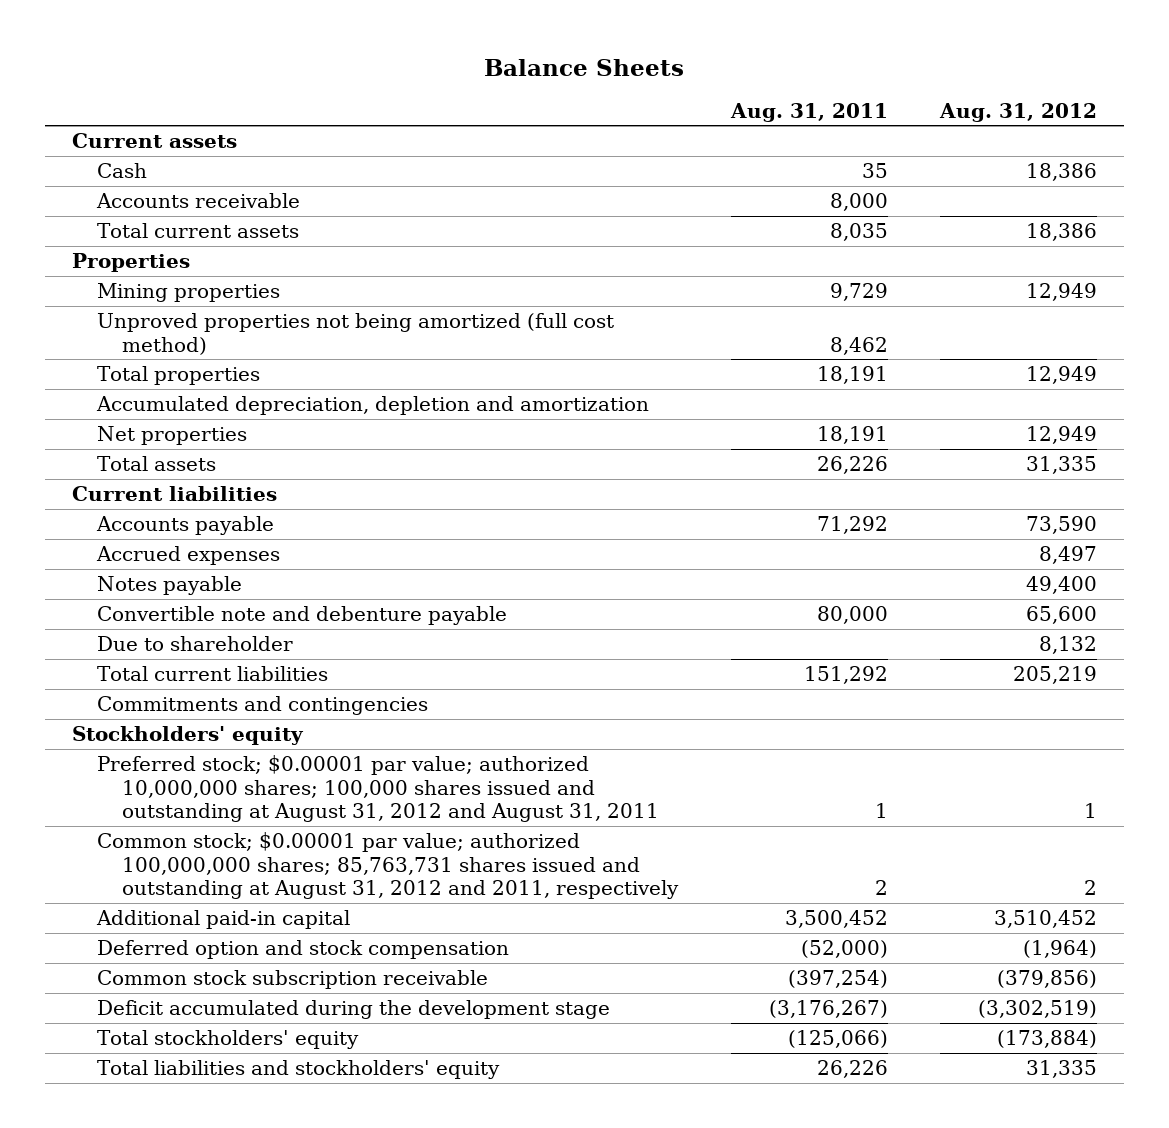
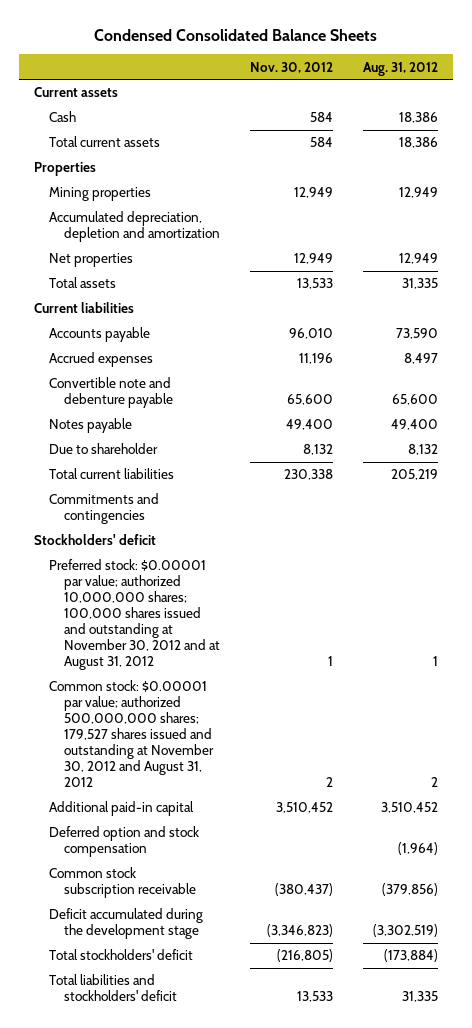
[484,58,685,76] Balance Sheets -> [94,28,378,41] Condensed Consolidated Balance Sheets
[729,102,888,122] Aug. 31, 2011 -> none
none -> [249,61,333,73] Nov. 30, 2012
[95,193,300,209] Accounts receivable -> none
[96,313,614,355] Unproved properties not being amortized (full cost method) -> none
[96,366,260,386] Total properties -> none
[96,576,242,596] Notes payable -> [49,418,133,434] Notes payable
[71,726,304,746] Stockholders' equity -> [34,534,157,546] Stockholders' deficit
[96,755,659,822] Preferred stock; $0.00001 par value; authorized 10,000,000 shares; 100,000 shares issued and outstanding at August 31, 2012 and August 31, 2011 -> [49,559,221,671] Preferred stock: $0.00001 par value; authorized 10,000,000 shares; 100,000 shares issued and outstanding at November 30, 2012 and at August 31, 2012
[96,832,679,899] Common stock; $0.00001 par value; authorized 100,000,000 shares; 85,763,731 shares issued and outstanding at August 31, 2012 and 2011, respectively -> [49,680,215,788] Common stock: $0.00001 par value; authorized 500,000,000 shares; 179,527 shares issued and outstanding at November 30, 2012 and August 31, 2012
[96,1030,359,1050] Total stockholders' equity -> [49,949,194,961] Total stockholders' deficit
[96,1060,500,1080] Total liabilities and stockholders' equity -> [49,974,178,1002] Total liabilities and stockholders' deficit

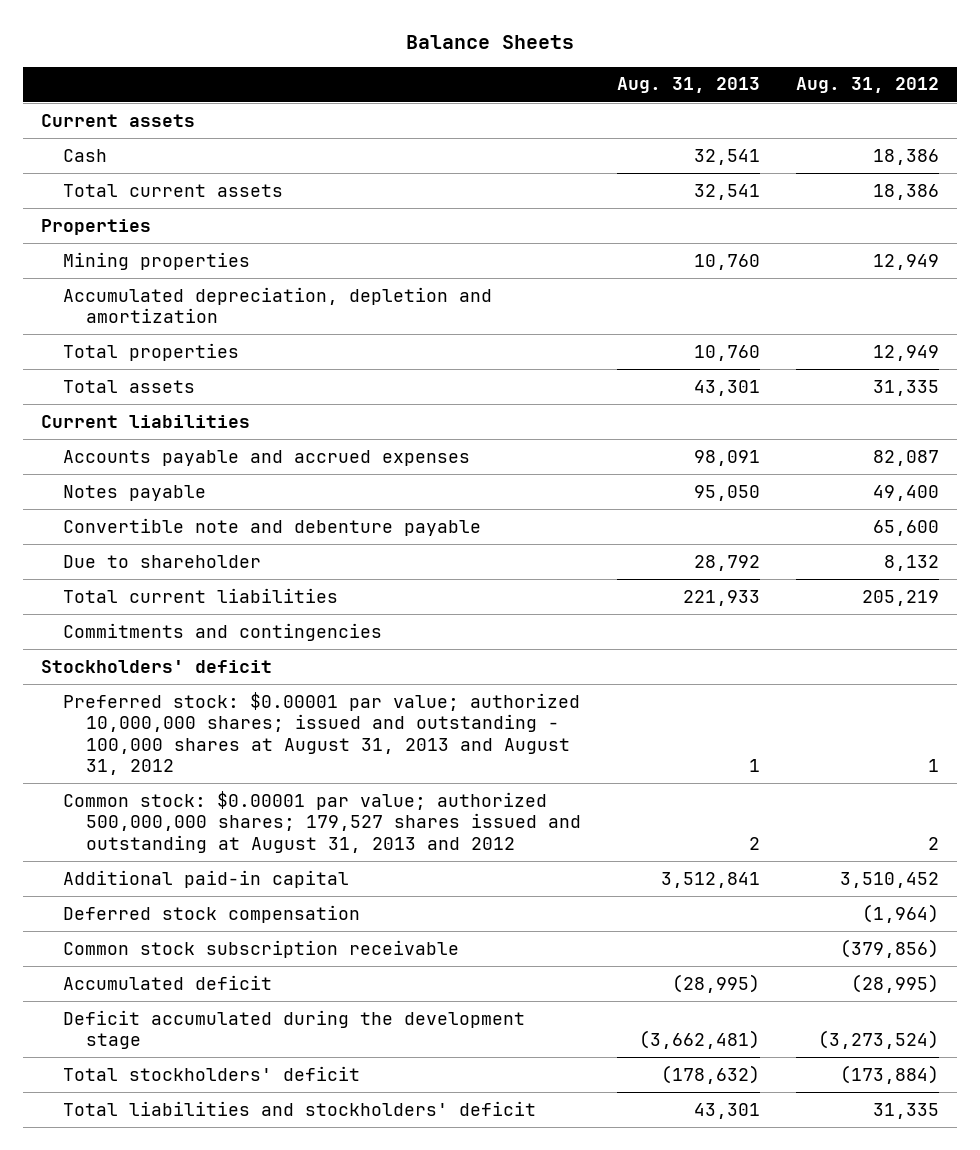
[94,28,378,41] Condensed Consolidated Balance Sheets -> [405,35,574,50] Balance Sheets
[249,61,333,73] Nov. 30, 2012 -> none
none -> [616,77,760,94] Aug. 31, 2013
[49,253,134,268] Net properties -> [63,342,240,361] Total properties
[49,327,151,343] Accounts payable -> none
[49,352,154,368] Accrued expenses -> none
none -> [63,449,471,466] Accounts payable and accrued expenses
[49,377,174,409] Convertible note and debenture payable -> [63,517,482,536] Convertible note and debenture payable
[49,559,221,671] Preferred stock: $0.00001 par value; authorized 10,000,000 shares; 100,000 shares issued and outstanding at November 30, 2012 and at August 31, 2012 -> [63,691,581,776] Preferred stock: $0.00001 par value; authorized 10,000,000 shares; issued and outstanding - 100,000 shares at August 31, 2013 and August 31, 2012
[49,680,215,788] Common stock: $0.00001 par value; authorized 500,000,000 shares; 179,527 shares issued and outstanding at November 30, 2012 and August 31, 2012 -> [63,790,581,853] Common stock: $0.00001 par value; authorized 500,000,000 shares; 179,527 shares issued and outstanding at August 31, 2013 and 2012
[49,826,200,858] Deferred option and stock compensation -> [63,904,361,923] Deferred stock compensation
none -> [63,974,273,990] Accumulated deficit
[372,924,438,938] (3,302,519) -> [818,1030,940,1050] (3,273,524)

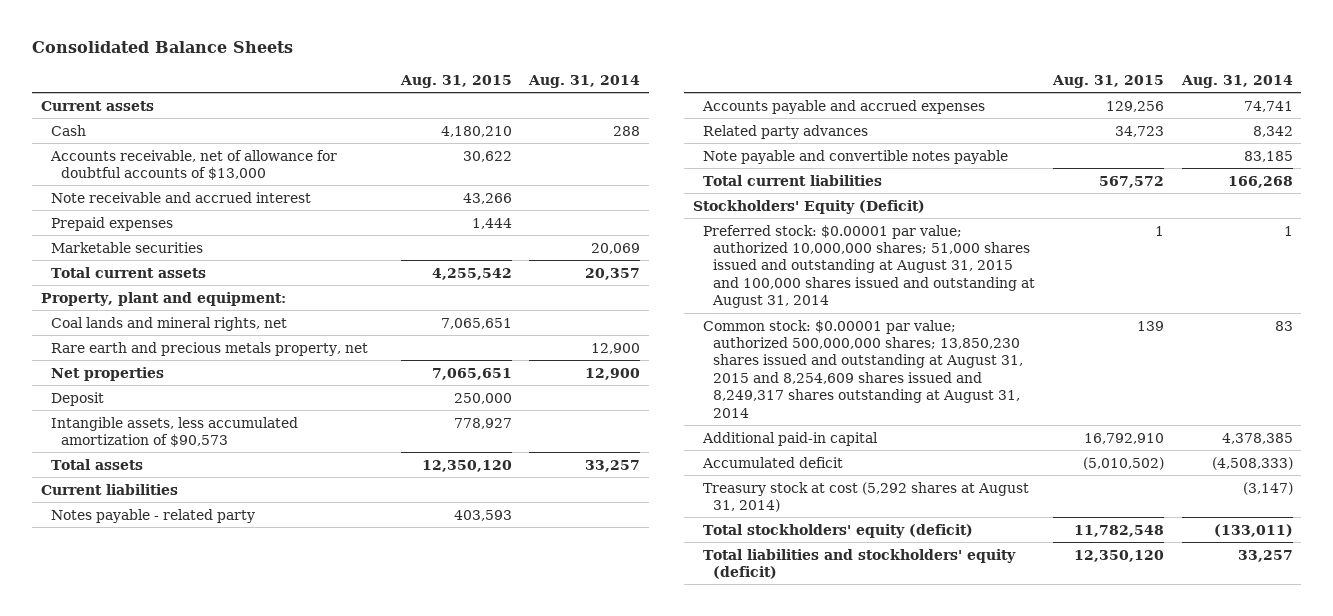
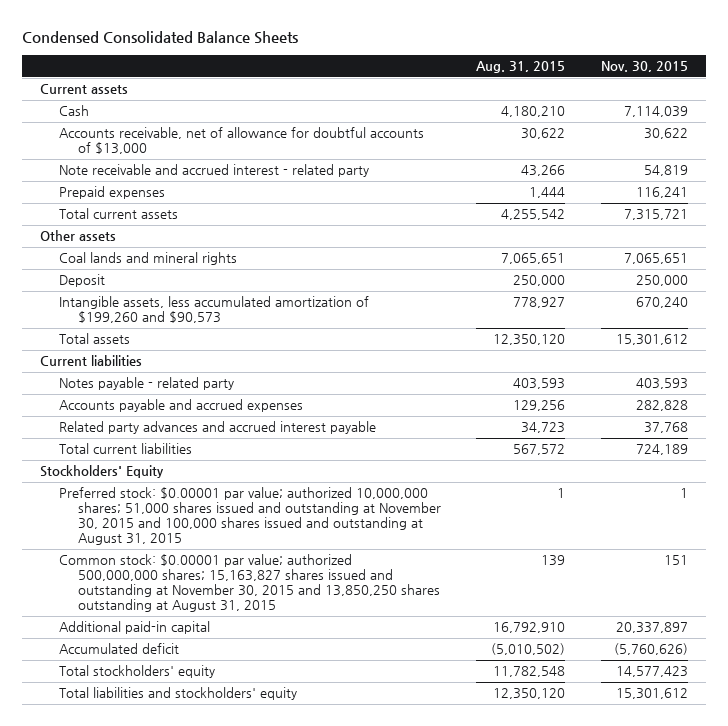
[31,41,293,54] Consolidated Balance Sheets -> [22,31,299,45] Condensed Consolidated Balance Sheets
[528,74,641,88] Aug. 31, 2014 -> none
none -> [601,61,689,73] Nov. 30, 2015
[50,191,311,203] Note receivable and accrued interest -> [58,164,369,178] Note receivable and accrued interest - related party
[50,241,203,253] Marketable securities -> none
[40,291,286,306] Property, plant and equipment: -> none
[50,341,368,356] Rare earth and precious metals property, net -> none
[50,366,164,381] Net properties -> none
none -> [39,230,116,242] Other assets
[50,316,287,331] Coal lands and mineral rights, net -> [58,252,237,266] Coal lands and mineral rights
[50,416,298,447] Intangible assets, less accumulated amortization of $90,573 -> [58,296,369,324] Intangible assets, less accumulated amortization of $199,260 and $90,573
[702,149,1008,164] Note payable and convertible notes payable -> none
[702,124,868,139] Related party advances -> [58,421,376,435] Related party advances and accrued interest payable
[692,199,925,214] Stockholders' Equity (Deficit) -> [39,465,164,479] Stockholders' Equity
[702,224,1036,309] Preferred stock: $0.00001 par value; authorized 10,000,000 shares; 51,000 shares issued and outstanding at August 31, 2015 and 100,000 shares issued and outstanding at August 31, 2014 -> [58,487,441,546] Preferred stock: $0.00001 par value; authorized 10,000,000 shares; 51,000 shares issued and outstanding at November 30, 2015 and 100,000 shares issued and outstanding at August 31, 2015
[702,319,1024,418] Common stock: $0.00001 par value; authorized 500,000,000 shares; 13,850,230 shares issued and outstanding at August 31, 2015 and 8,254,609 shares issued and 8,249,317 shares outstanding at August 31, 2014 -> [58,554,440,613] Common stock: $0.00001 par value; authorized 500,000,000 shares; 15,163,827 shares issued and outstanding at November 30, 2015 and 13,850,250 shares outstanding at August 31, 2015
[702,481,1029,512] Treasury stock at cost (5,292 shares at August 31, 2014) -> none
[702,523,973,538] Total stockholders' equity (deficit) -> [58,665,215,679] Total stockholders' equity
[702,548,1016,579] Total liabilities and stockholders' equity (deficit) -> [58,687,297,701] Total liabilities and stockholders' equity

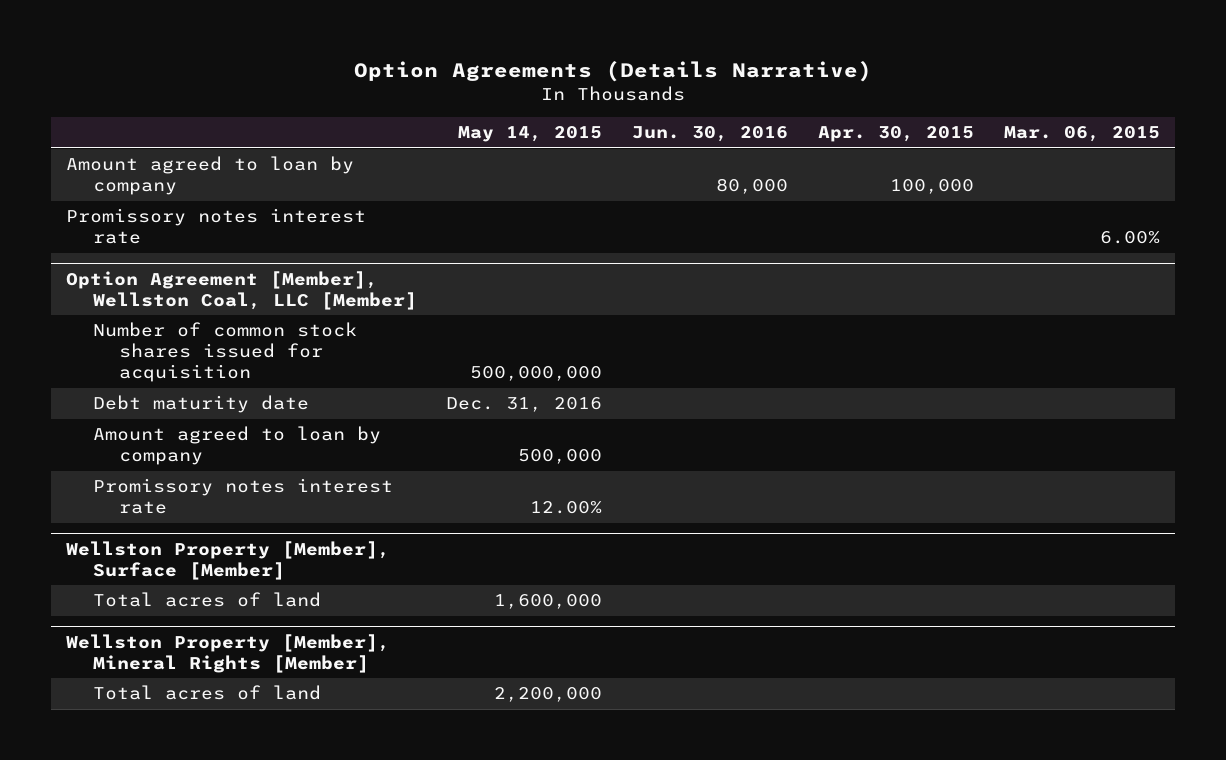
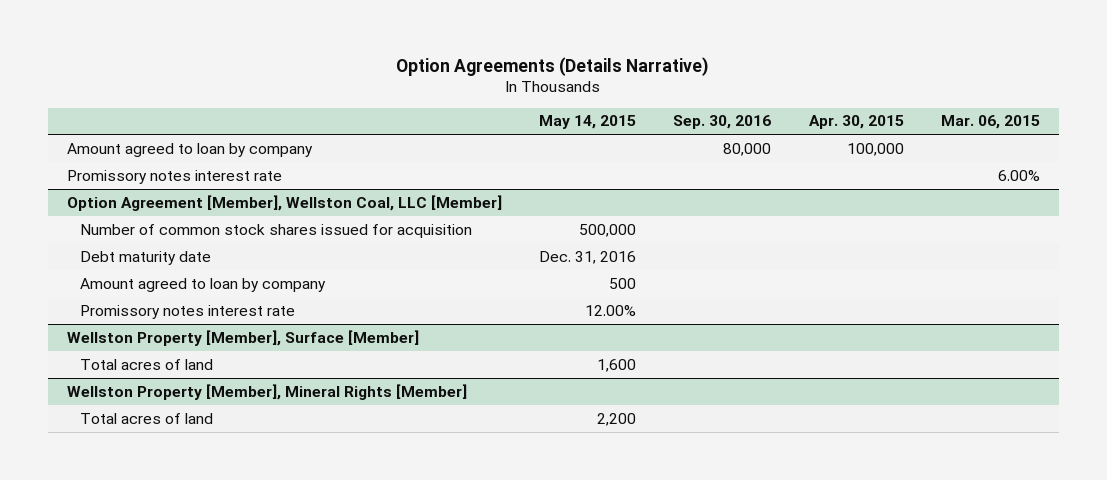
[632,126,789,143] Jun. 30, 2016 -> none
none -> [673,115,772,130] Sep. 30, 2016
[470,366,603,382] 500,000,000 -> [578,223,636,237] 500,000
[518,449,603,465] 500,000 -> [608,277,636,289] 500
[494,594,603,610] 1,600,000 -> [596,358,636,372] 1,600
[494,687,603,703] 2,200,000 -> [596,412,636,426] 2,200

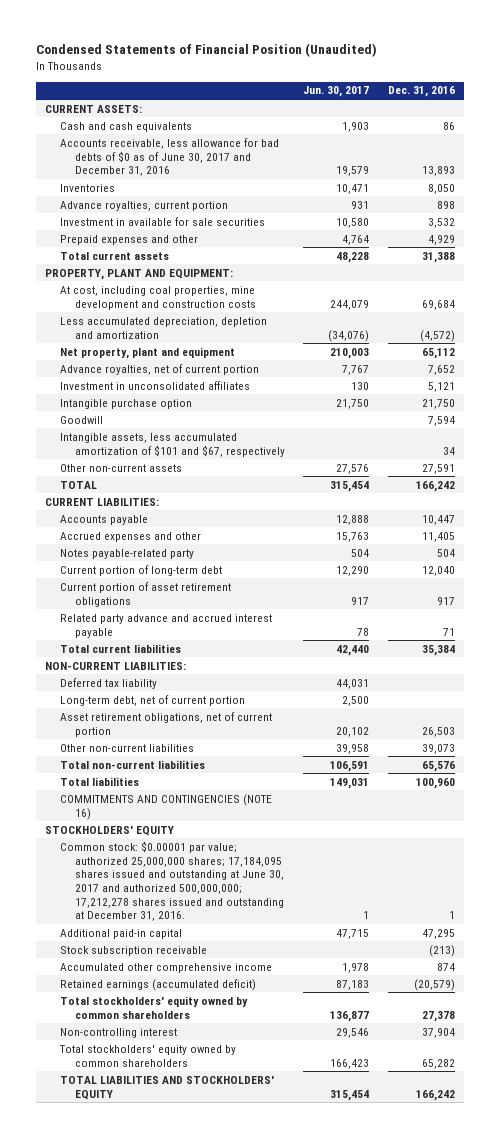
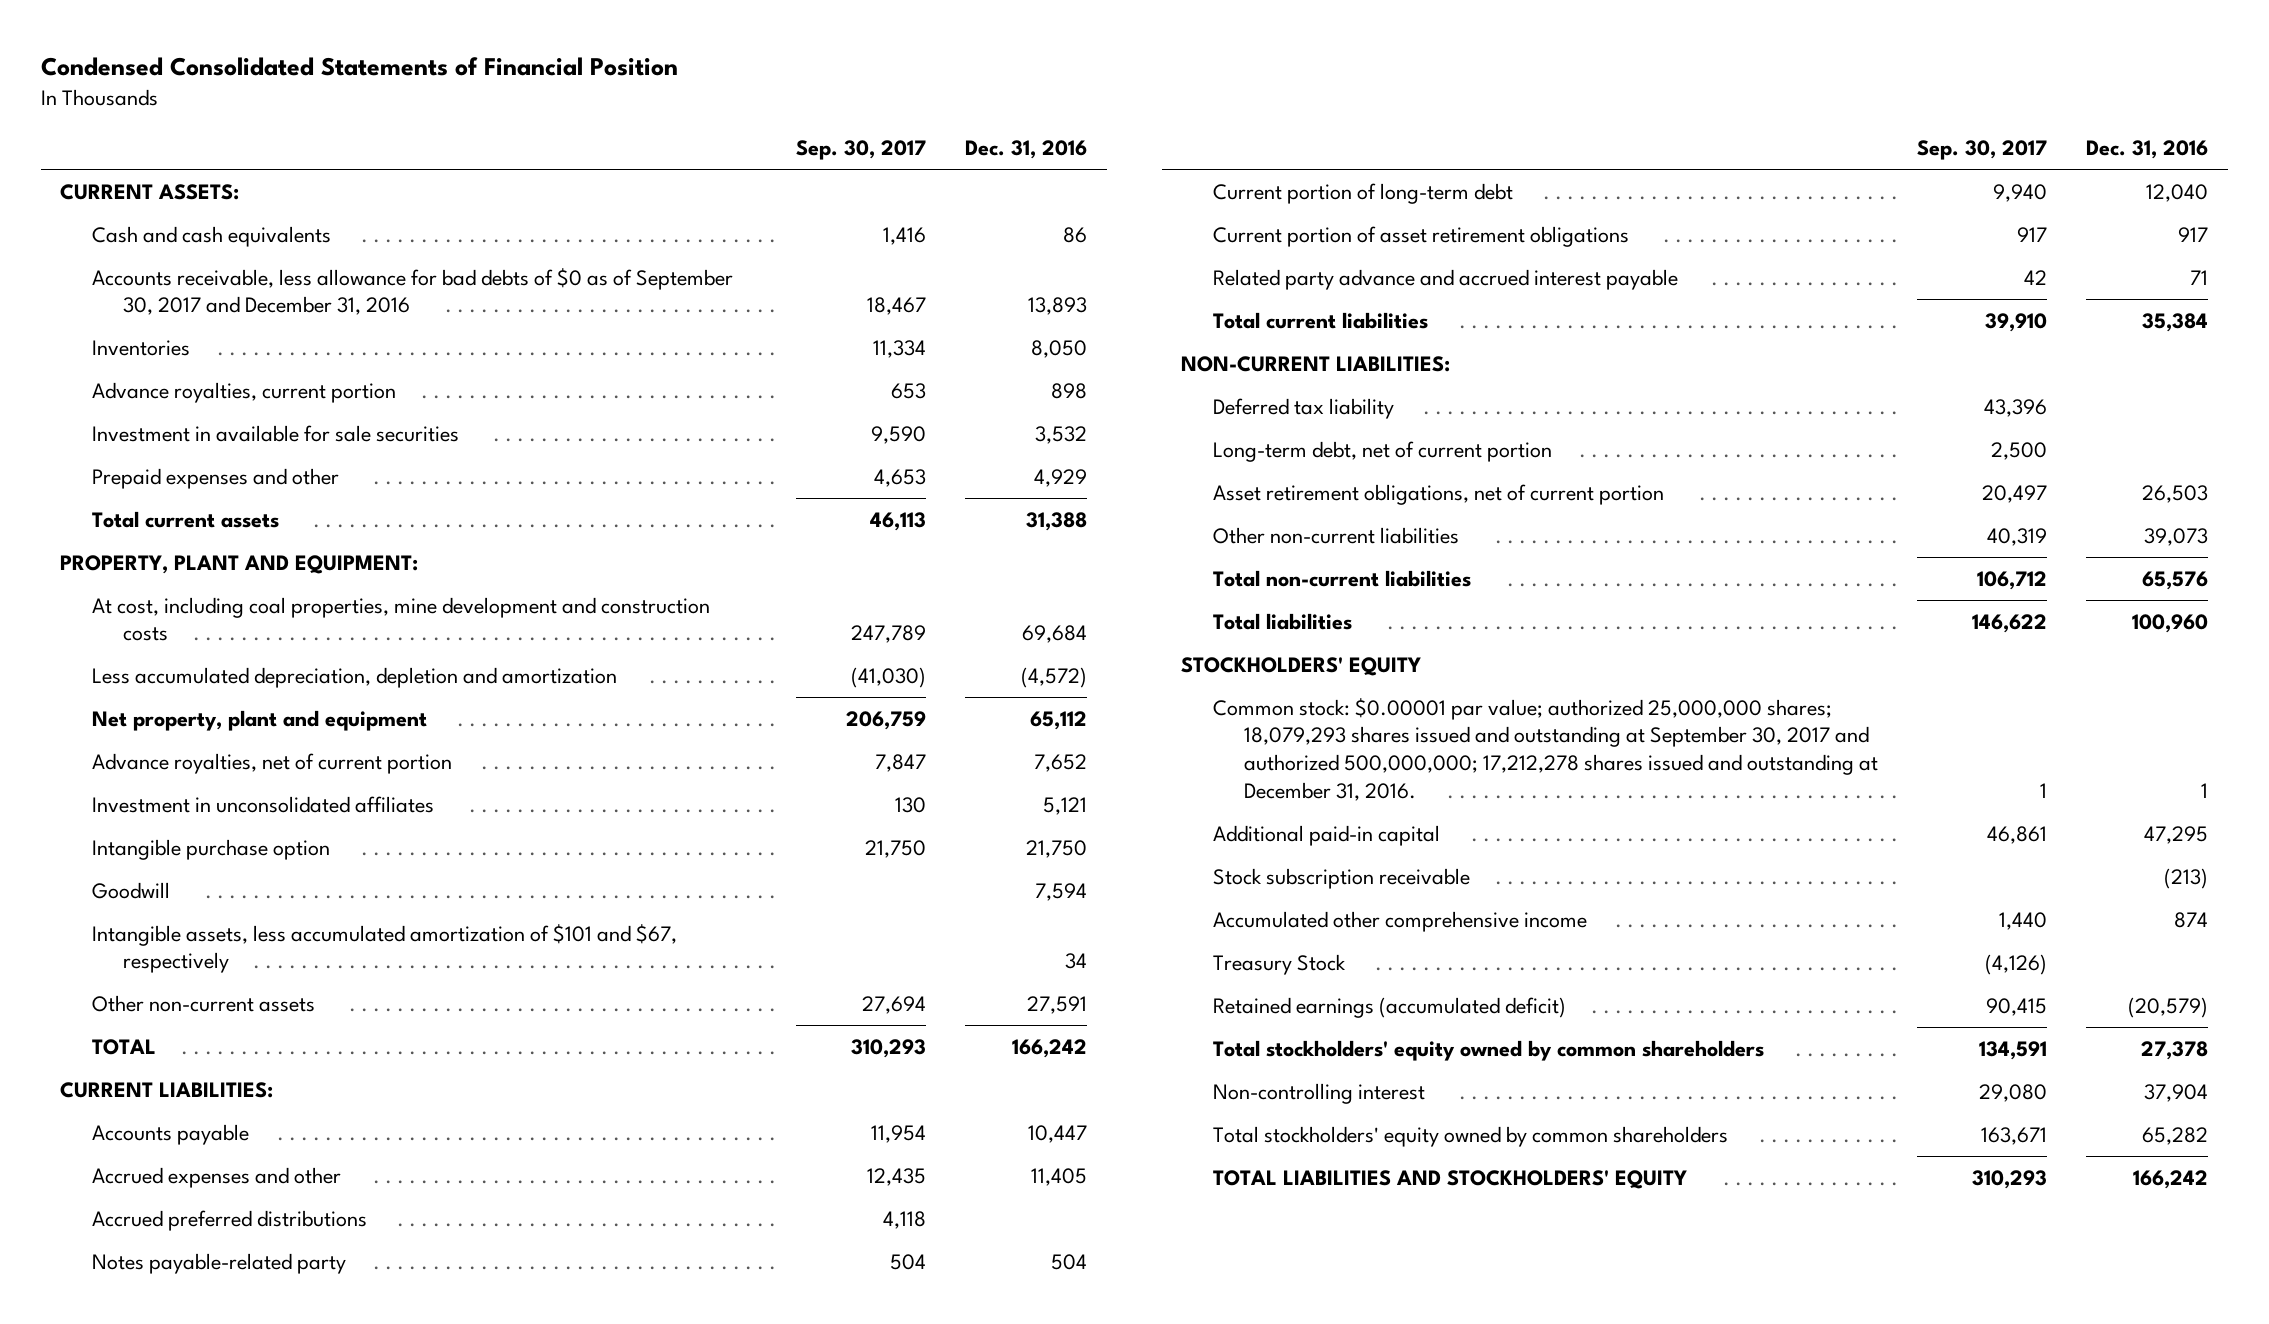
[36,43,378,58] Condensed Statements of Financial Position (Unaudited) -> [40,56,678,76] Condensed Consolidated Statements of Financial Position
[303,86,370,98] Jun. 30, 2017 -> none
none -> [796,140,927,161] Sep. 30, 2017
[60,137,280,177] Accounts receivable, less allowance for bad debts of $0 as of June 30, 2017 and December 31, 2016 -> [91,267,733,316] Accounts receivable, less allowance for bad debts of $0 as of September 30, 2017 and December 31, 2016
none -> [91,1209,367,1231] Accrued preferred distributions
[60,793,273,820] COMMITMENTS AND CONTINGENCIES (NOTE 16) -> none
[60,840,285,922] Common stock: $0.00001 par value; authorized 25,000,000 shares; 17,184,095 shares issued and outstanding at June 30, 2017 and authorized 500,000,000; 17,212,278 shares issued and outstanding at December 31, 2016. -> [1212,697,1879,801] Common stock: $0.00001 par value; authorized 25,000,000 shares; 18,079,293 shares issued and outstanding at September 30, 2017 and authorized 500,000,000; 17,212,278 shares issued and outstanding at December 31, 2016.
none -> [1212,953,1346,975] Treasury Stock

